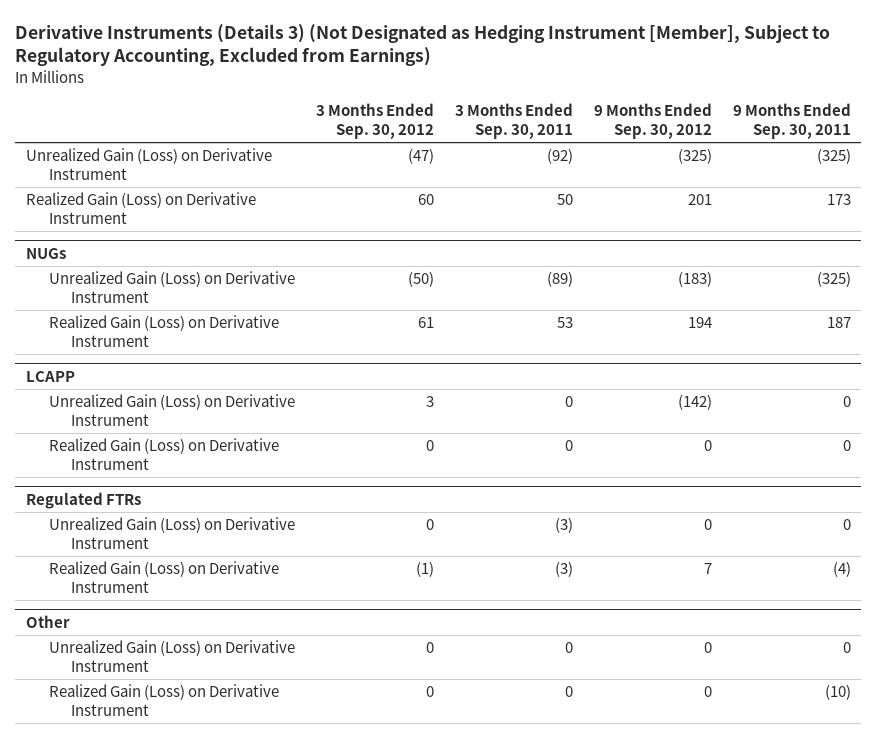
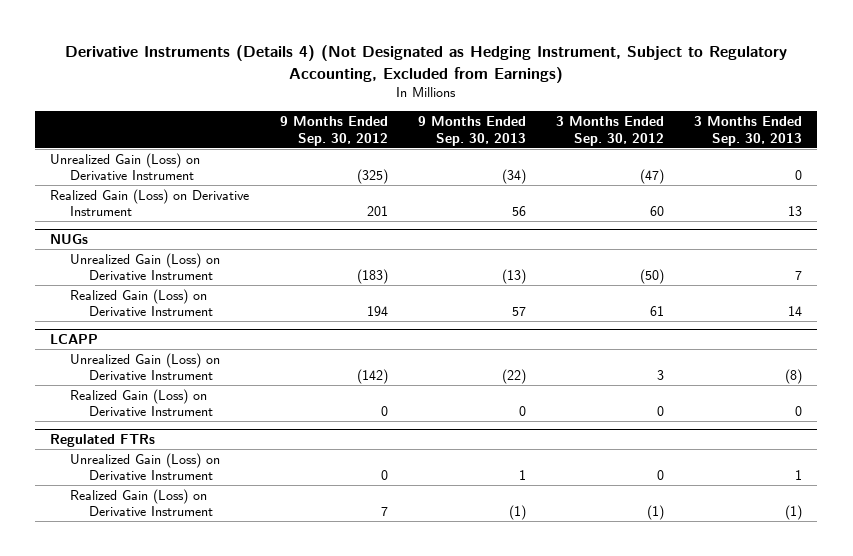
[15,23,831,67] Derivative Instruments (Details 3) (Not Designated as Hedging Instrument [Member], Subject to Regulatory Accounting, Excluded from Earnings) -> [65,44,788,83] Derivative Instruments (Details 4) (Not Designated as Hedging Instrument, Subject to Regulatory Accounting, Excluded from Earnings)
[454,103,573,140] 3 Months Ended Sep. 30, 2011 -> none
[732,103,851,140] 9 Months Ended Sep. 30, 2011 -> none
none -> [417,116,526,146] 9 Months Ended Sep. 30, 2013
none -> [694,116,803,146] 3 Months Ended Sep. 30, 2013
[25,614,70,628] Other -> none
[48,640,295,673] Unrealized Gain (Loss) on Derivative Instrument -> none
[48,684,279,717] Realized Gain (Loss) on Derivative Instrument -> none

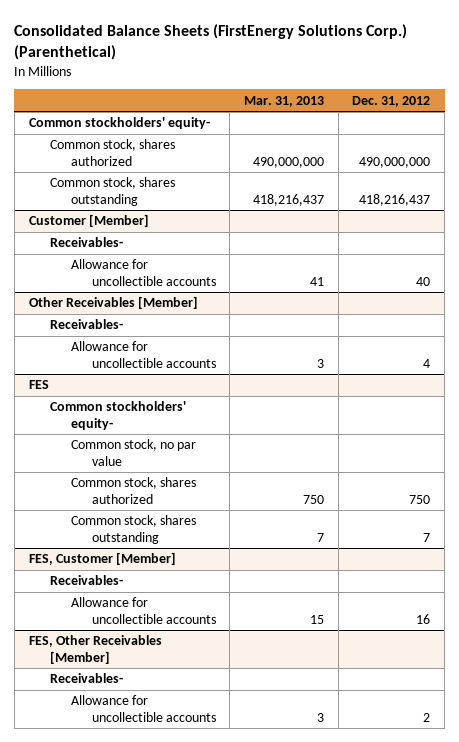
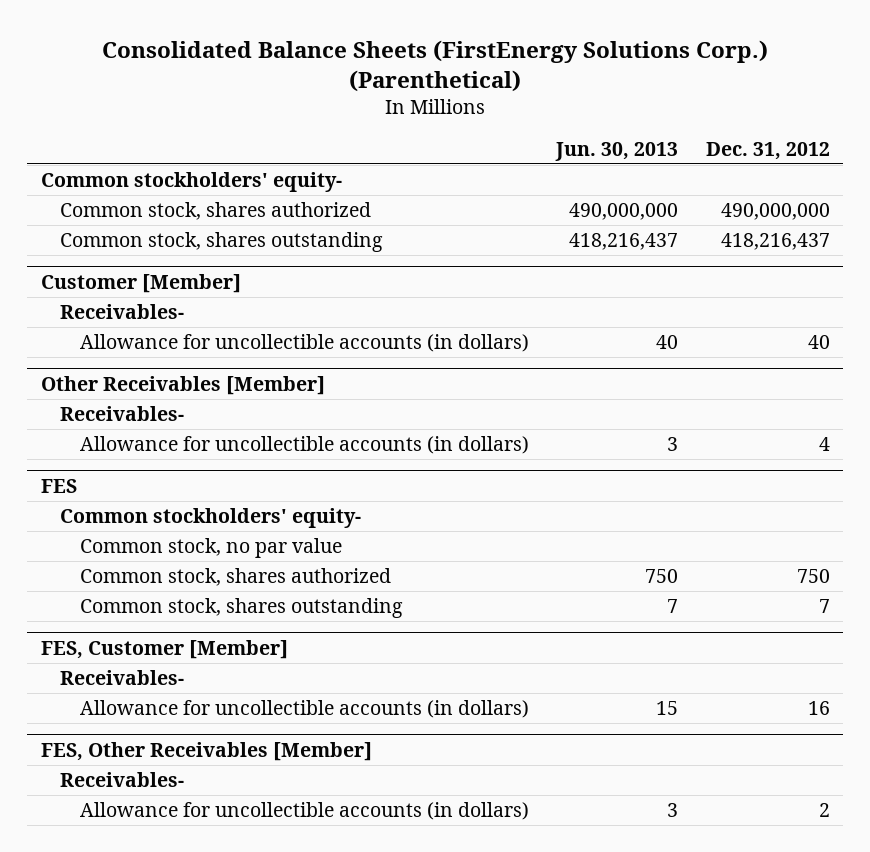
[243,95,324,107] Mar. 31, 2013 -> none
none -> [555,141,679,161] Jun. 30, 2013
[70,259,216,286] Allowance for uncollectible accounts -> [80,333,530,352] Allowance for uncollectible accounts (in dollars)
[70,341,216,368] Allowance for uncollectible accounts -> [80,435,530,454] Allowance for uncollectible accounts (in dollars)
[70,597,216,624] Allowance for uncollectible accounts -> [80,699,530,718] Allowance for uncollectible accounts (in dollars)
[70,695,216,722] Allowance for uncollectible accounts -> [80,801,530,820] Allowance for uncollectible accounts (in dollars)

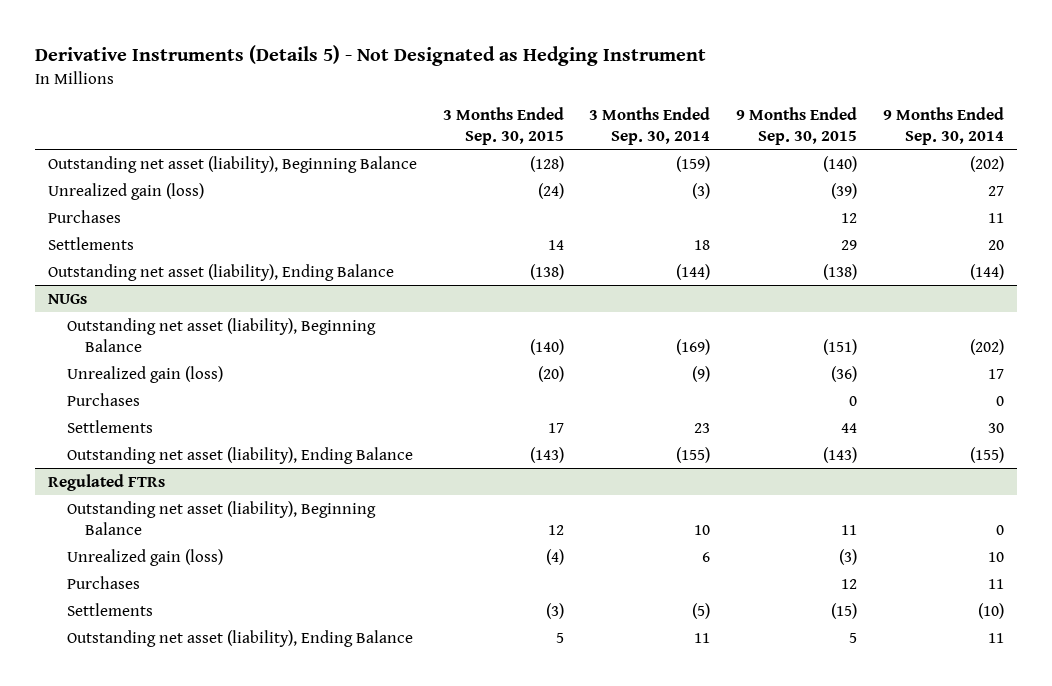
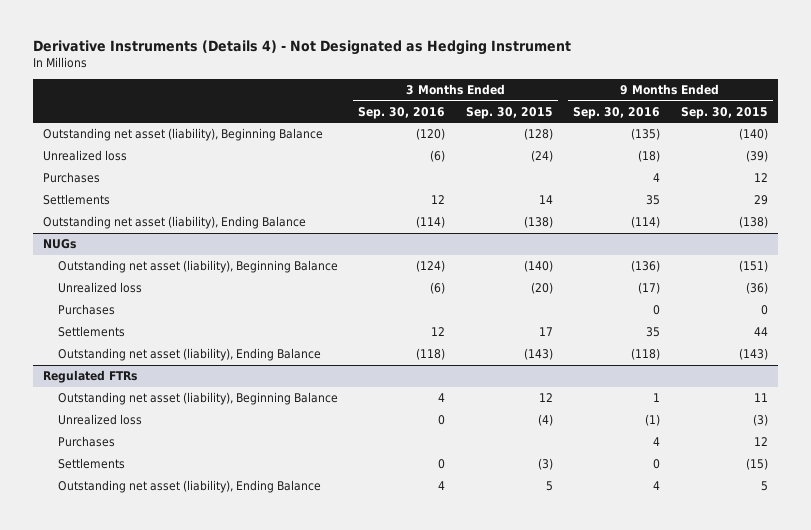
[35,45,707,67] Derivative Instruments (Details 5) - Not Designated as Hedging Instrument -> [33,40,572,56] Derivative Instruments (Details 4) - Not Designated as Hedging Instrument
[589,106,711,146] 3 Months Ended Sep. 30, 2014 -> none
[882,106,1004,146] 9 Months Ended Sep. 30, 2014 -> none
none -> [358,106,446,119] Sep. 30, 2016
none -> [573,106,661,119] Sep. 30, 2016
[47,182,204,200] Unrealized gain (loss) -> [43,150,128,162] Unrealized loss
[66,365,223,383] Unrealized gain (loss) -> [57,282,142,294] Unrealized loss
[66,548,223,566] Unrealized gain (loss) -> [57,414,142,426] Unrealized loss

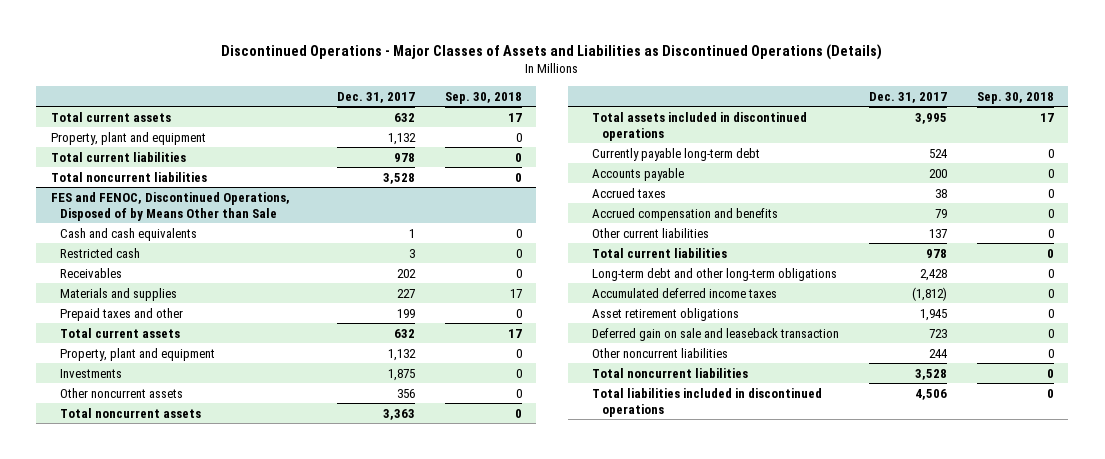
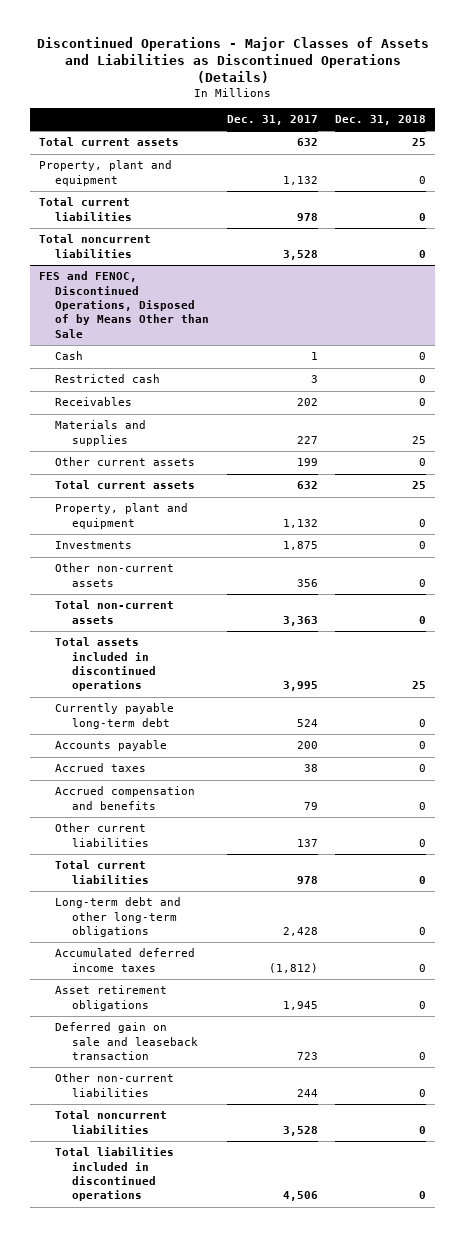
[444,91,522,104] Sep. 30, 2018 -> none
none -> [335,115,427,126] Dec. 31, 2018
[60,227,198,241] Cash and cash equivalents -> [55,351,84,361] Cash
[60,307,184,321] Prepaid taxes and other -> [55,457,196,467] Other current assets
[60,387,184,398] Other noncurrent assets -> [55,563,175,587] Other non-current assets
[60,407,202,418] Total noncurrent assets -> [55,600,175,624] Total non-current assets
[592,347,729,358] Other noncurrent liabilities -> [55,1073,175,1097] Other non-current liabilities

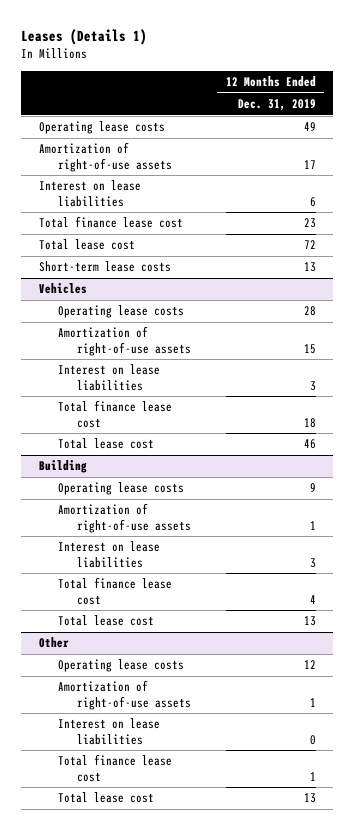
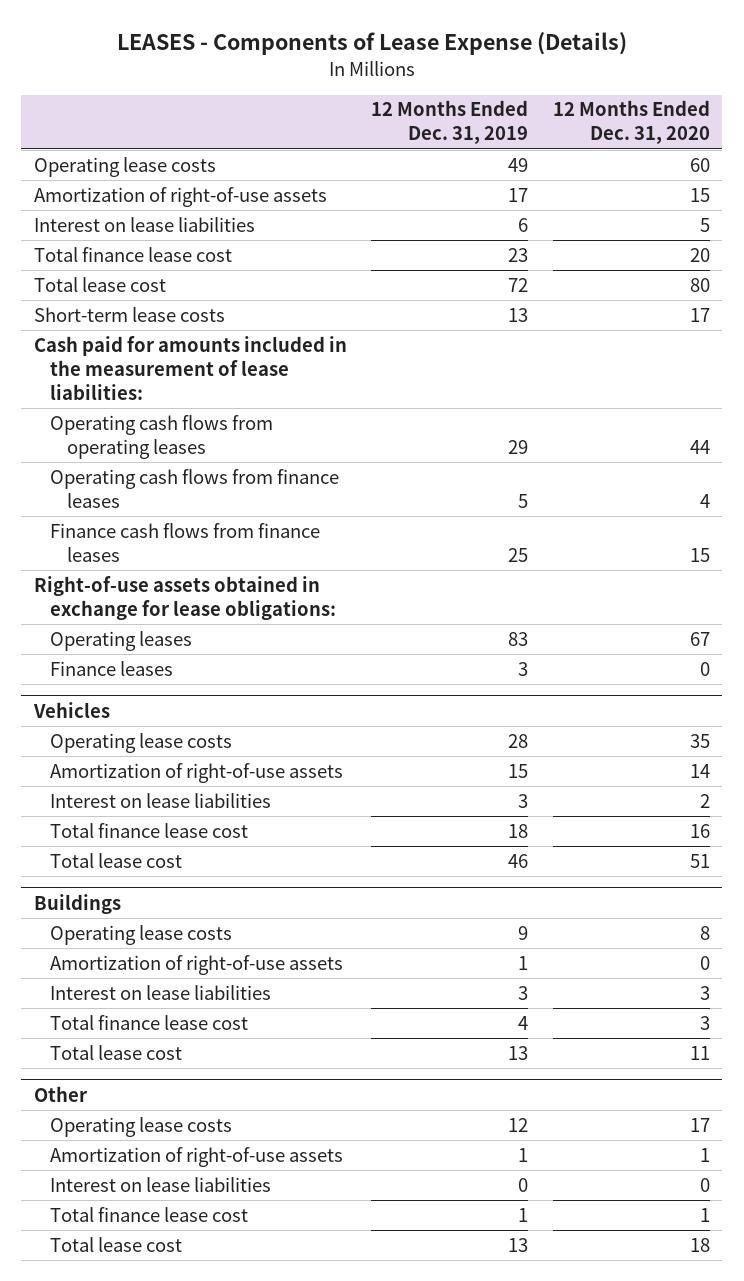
[21,28,148,45] Leases (Details 1) -> [116,32,627,56] LEASES - Components of Lease Expense (Details)
none -> [552,100,710,145] 12 Months Ended Dec. 31, 2020
none -> [33,335,347,400] Cash paid for amounts included in the measurement of lease liabilities:
none -> [50,414,274,459] Operating cash flows from operating leases
none -> [50,468,340,508] Operating cash flows from finance leases
none -> [50,522,321,562] Finance cash flows from finance leases
none -> [33,575,337,620] Right-of-use assets obtained in exchange for lease obligations:
none -> [50,630,193,651] Operating leases
none -> [50,660,174,676] Finance leases
[38,460,87,474] Building -> [33,893,121,914] Buildings

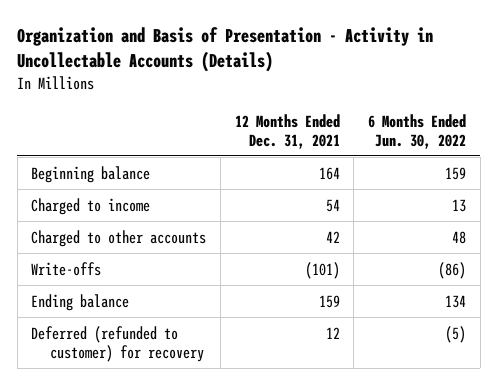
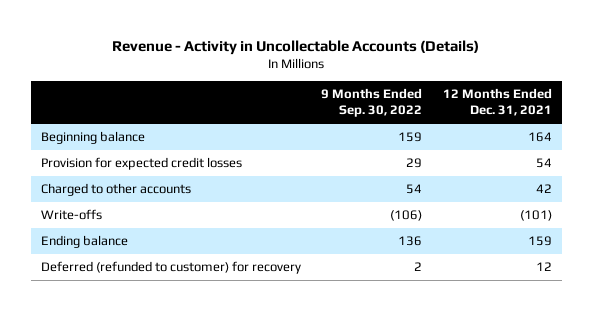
[17,27,434,73] Organization and Basis of Presentation - Activity in Uncollectable Accounts (Details) -> [112,39,480,55] Revenue - Activity in Uncollectable Accounts (Details)
[368,113,467,149] 6 Months Ended Jun. 30, 2022 -> none
none -> [321,88,423,118] 9 Months Ended Sep. 30, 2022
[31,197,151,215] Charged to income -> [40,157,242,171] Provision for expected credit losses

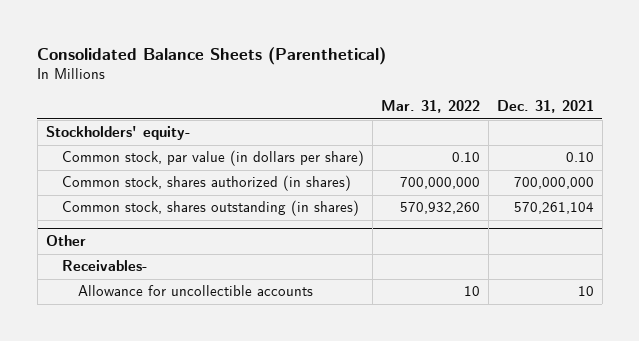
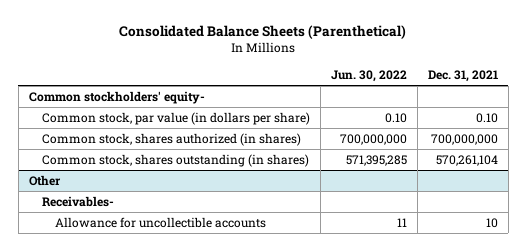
[380,100,480,114] Mar. 31, 2022 -> none
none -> [330,69,407,82] Jun. 30, 2022
[45,126,191,141] Stockholders' equity- -> [28,90,205,104] Common stockholders' equity-

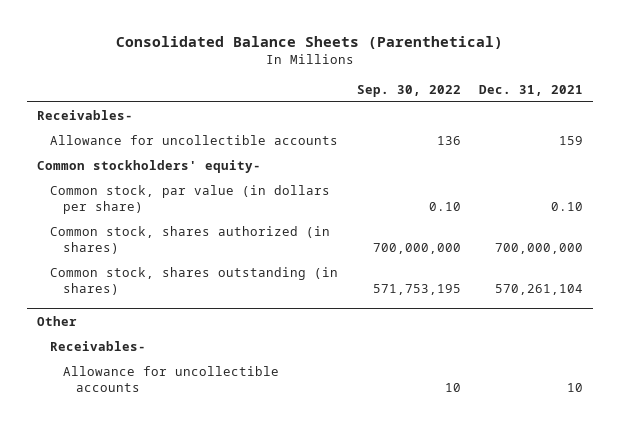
[330,69,407,82] Jun. 30, 2022 -> none
none -> [356,84,461,97] Sep. 30, 2022
none -> [36,110,133,121] Receivables-
none -> [49,135,338,146] Allowance for uncollectible accounts

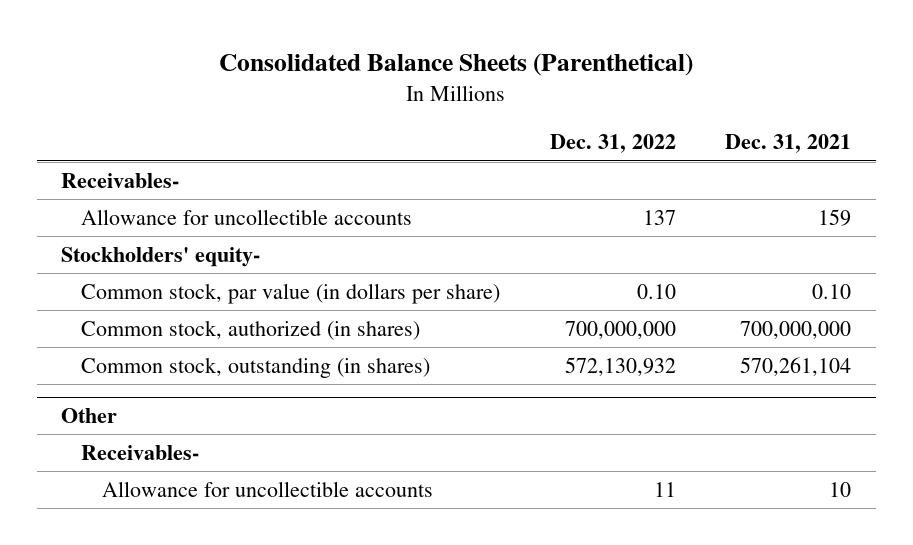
[356,84,461,97] Sep. 30, 2022 -> none
none -> [549,134,676,154] Dec. 31, 2022
[36,160,261,174] Common stockholders' equity- -> [61,247,261,268] Stockholders' equity-
[49,226,330,255] Common stock, shares authorized (in shares) -> [81,320,421,341] Common stock, authorized (in shares)
[49,267,338,296] Common stock, shares outstanding (in shares) -> [81,357,431,379] Common stock, outstanding (in shares)

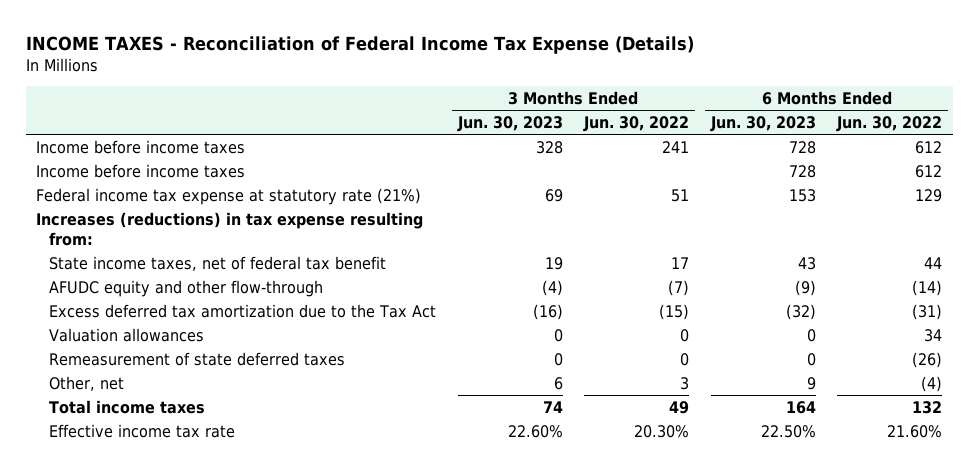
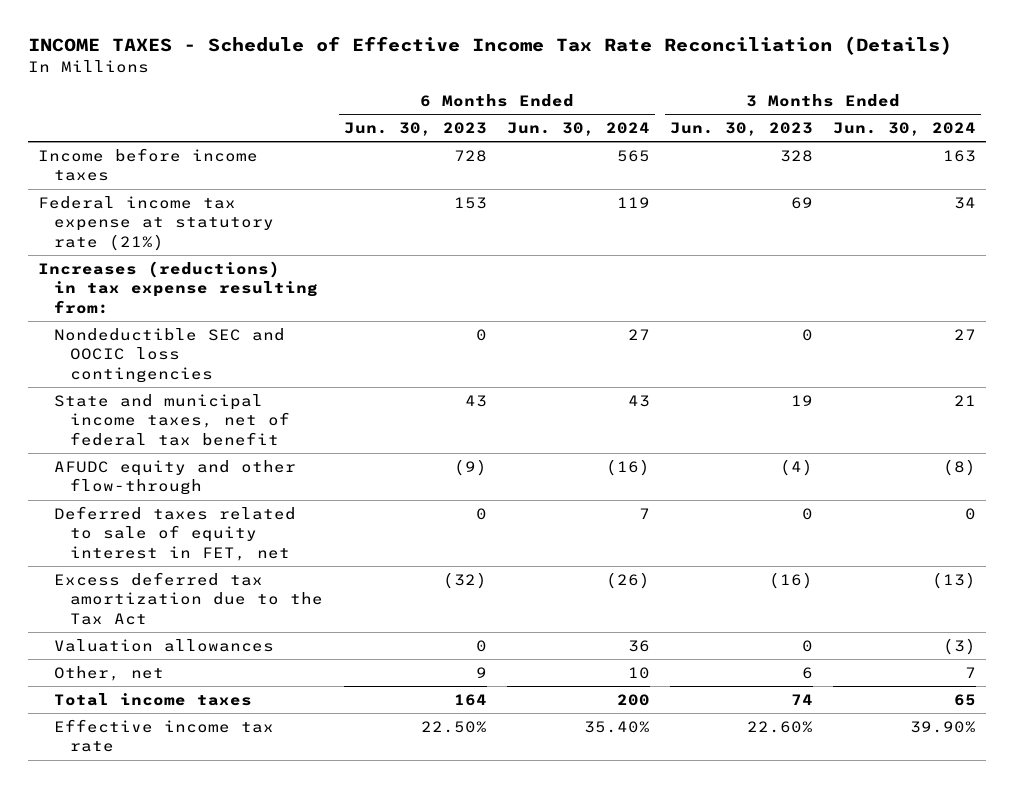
[25,35,694,54] INCOME TAXES - Reconciliation of Federal Income Tax Expense (Details) -> [27,36,952,56] INCOME TAXES - Schedule of Effective Income Tax Rate Reconciliation (Details)
[583,115,690,132] Jun. 30, 2022 -> none
[836,115,943,132] Jun. 30, 2022 -> none
none -> [506,121,650,136] Jun. 30, 2024
none -> [833,121,977,136] Jun. 30, 2024
[36,163,246,178] Income before income taxes -> none
none -> [54,327,286,383] Nondeductible SEC and OOCIC loss contingencies
[48,255,386,271] State income taxes, net of federal tax benefit -> [54,393,291,446] State and municipal income taxes, net of federal tax benefit
none -> [54,505,297,561] Deferred taxes related to sale of equity interest in FET, net
[48,351,345,366] Remeasurement of state deferred taxes -> none

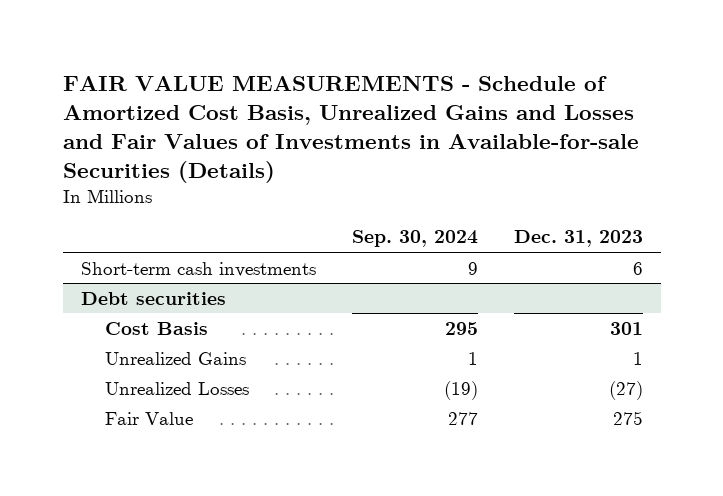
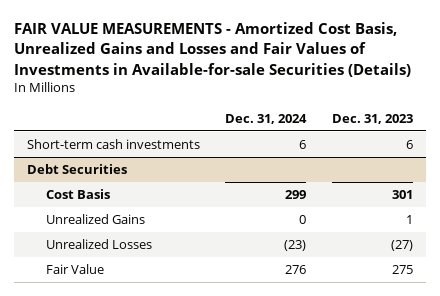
[62,76,639,183] FAIR VALUE MEASUREMENTS - Schedule of Amortized Cost Basis, Unrealized Gains and Losses and Fair Values of Investments in Available-for-sale Securities (Details) -> [13,22,411,77] FAIR VALUE MEASUREMENTS - Amortized Cost Basis, Unrealized Gains and Losses and Fair Values of Investments in Available-for-sale Securities (Details)
[351,230,478,248] Sep. 30, 2024 -> none
none -> [225,113,308,124] Dec. 31, 2024
[80,291,226,305] Debt securities -> [26,164,127,175] Debt Securities

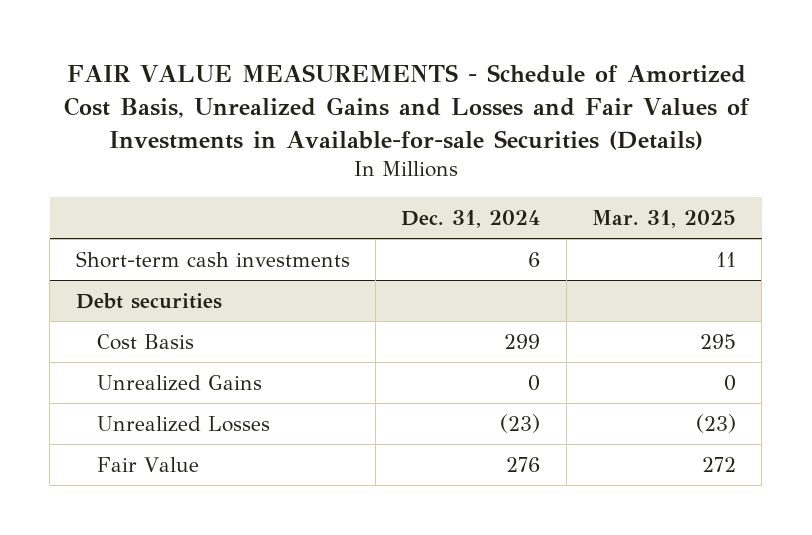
[13,22,411,77] FAIR VALUE MEASUREMENTS - Amortized Cost Basis, Unrealized Gains and Losses and Fair Values of Investments in Available-for-sale Securities (Details) -> [63,64,750,150] FAIR VALUE MEASUREMENTS - Schedule of Amortized Cost Basis, Unrealized Gains and Losses and Fair Values of Investments in Available-for-sale Securities (Details)
[332,113,414,124] Dec. 31, 2023 -> none
none -> [592,209,737,228] Mar. 31, 2025
[26,164,127,175] Debt Securities -> [75,292,222,309] Debt securities

